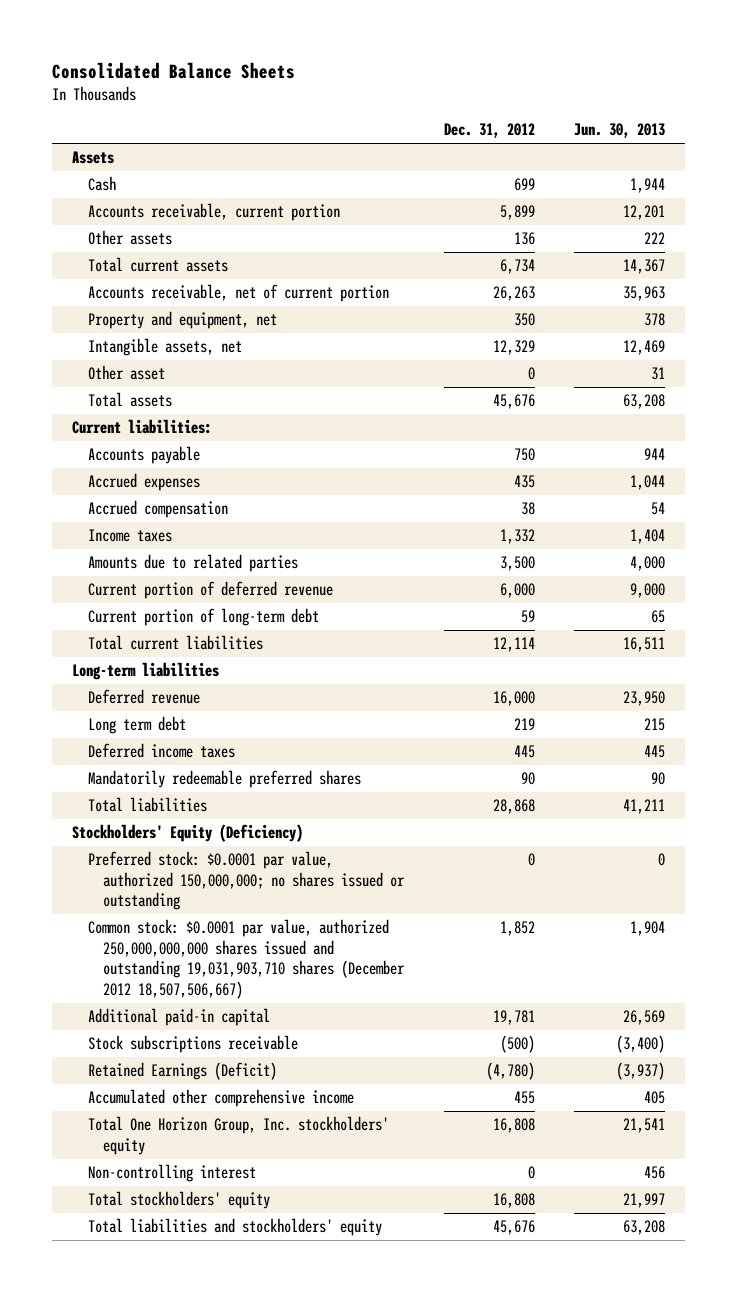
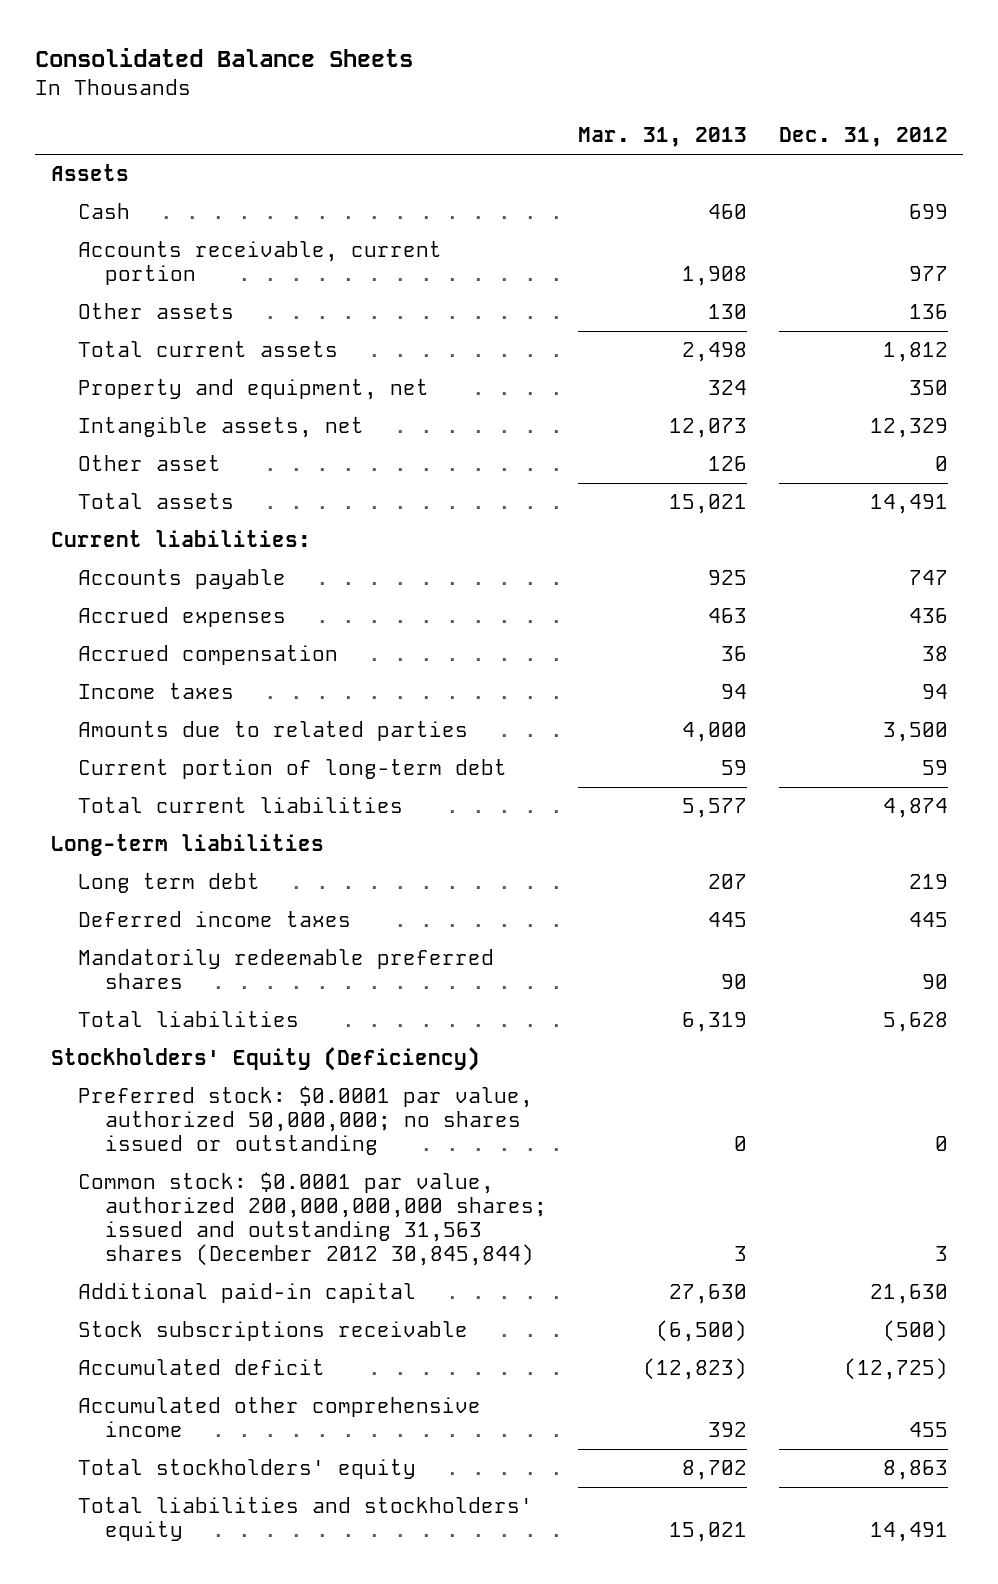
[574,123,666,139] Jun. 30, 2013 -> none
none -> [578,127,748,148] Mar. 31, 2013
[499,205,535,221] 5,899 -> [908,266,948,282] 977
[87,284,389,303] Accounts receivable, net of current portion -> none
[499,259,535,275] 6,734 -> [882,342,948,363] 1,812
[492,394,535,410] 45,676 -> [869,494,948,515] 14,491
[513,448,535,462] 750 -> [908,570,948,586] 747
[513,475,535,489] 435 -> [908,608,948,624] 436
[499,529,535,545] 1,332 -> [921,684,948,700] 94
[87,581,333,600] Current portion of deferred revenue -> none
[492,637,535,653] 12,114 -> [882,798,948,819] 4,874
[87,689,200,705] Deferred revenue -> none
[492,799,535,815] 28,868 -> [882,1012,948,1033] 5,628
[87,851,406,911] Preferred stock: $0.0001 par value, authorized 150,000,000; no shares issued or outstanding -> [77,1086,533,1156] Preferred stock: $0.0001 par value, authorized 50,000,000; no shares issued or outstanding
[87,919,406,999] Common stock: $0.0001 par value, authorized 250,000,000,000 shares issued and outstanding 19,031,903,710 shares (December 2012 18,507,506,667) -> [77,1172,548,1267] Common stock: $0.0001 par value, authorized 200,000,000,000 shares; issued and outstanding 31,563 shares (December 2012 30,845,844)
[499,921,535,937] 1,852 -> [934,1246,948,1262] 3
[492,1010,535,1026] 19,781 -> [869,1284,948,1305] 21,630
[87,1062,277,1081] Retained Earnings (Deficit) -> [77,1359,325,1376] Accumulated deficit
[485,1062,535,1081] (4,780) -> [843,1358,948,1381] (12,725)
[87,1164,256,1183] Non-controlling interest -> none
[87,1191,270,1210] Total stockholders' equity -> none
[87,1116,389,1155] Total One Horizon Group, Inc. stockholders' equity -> [77,1459,416,1480] Total stockholders' equity
[492,1118,535,1134] 16,808 -> [882,1460,948,1481] 8,863
[492,1220,535,1236] 45,676 -> [869,1522,948,1543] 14,491

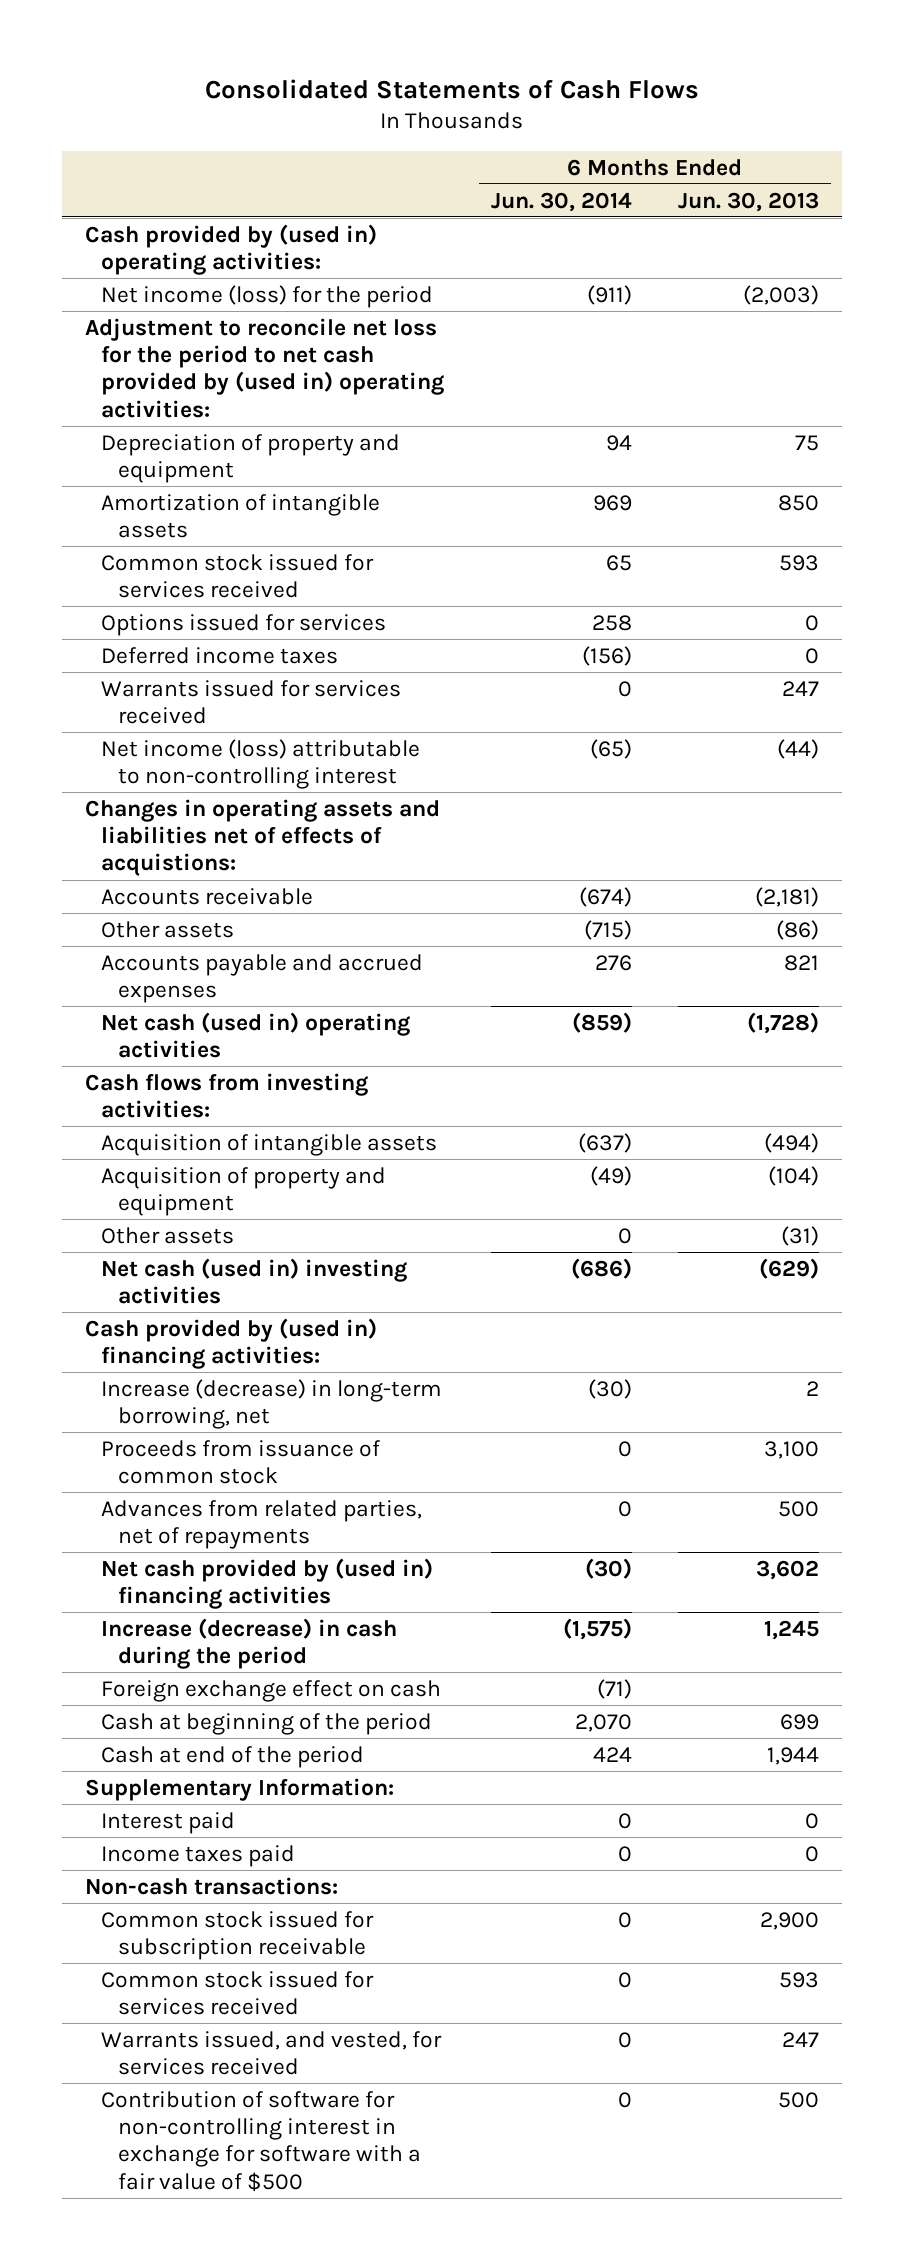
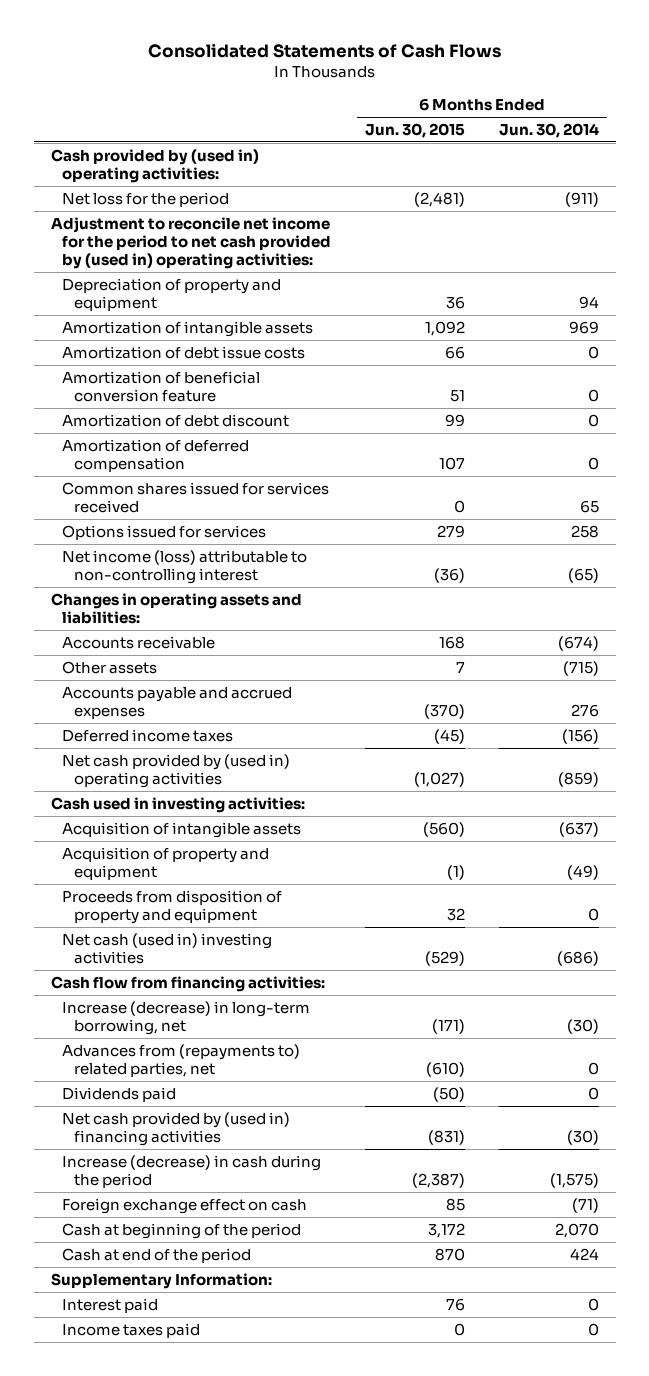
[677,191,819,212] Jun. 30, 2013 -> none
none -> [364,122,465,138] Jun. 30, 2015
[101,284,434,308] Net income (loss) for the period -> [62,191,230,207] Net loss for the period
[85,317,445,418] Adjustment to reconcile net loss for the period to net cash provided by (used in) operating activities: -> [50,216,332,270] Adjustment to reconcile net income for the period to net cash provided by (used in) operating activities:
none -> [62,345,306,359] Amortization of debt issue costs
none -> [62,370,261,403] Amortization of beneficial conversion feature
none -> [62,413,290,427] Amortization of debt discount
none -> [62,438,250,473] Amortization of deferred compensation
[101,553,375,599] Common stock issued for services received -> [62,481,330,514] Common shares issued for services received
[101,679,402,725] Warrants issued for services received -> none
[85,798,441,877] Changes in operating assets and liabilities net of effects of acquistions: -> [50,592,302,625] Changes in operating assets and liabilities:
[101,646,339,664] Deferred income taxes -> [62,728,234,742] Deferred income taxes
[101,1011,411,1059] Net cash (used in) operating activities -> [62,753,291,789] Net cash provided by (used in) operating activities
[85,1072,369,1119] Cash flows from investing activities: -> [50,796,305,813] Cash used in investing activities:
[101,1226,235,1244] Other assets -> none
none -> [62,889,283,925] Proceeds from disposition of property and equipment
[85,1317,378,1370] Cash provided by (used in) financing activities: -> [50,975,325,992] Cash flow from financing activities:
[101,1439,381,1485] Proceeds from issuance of common stock -> none
[101,1499,423,1550] Advances from related parties, net of repayments -> [62,1043,301,1078] Advances from (repayments to) related parties, net
none -> [62,1086,177,1102] Dividends paid
[85,1876,339,1895] Non-cash transactions: -> none
[101,1910,375,1961] Common stock issued for subscription receivable -> none
[101,1970,375,2016] Common stock issued for services received -> none
[101,2030,443,2076] Warrants issued, and vested, for services received -> none
[101,2090,421,2192] Contribution of software for non-controlling interest in exchange for software with a fair value of $500 -> none

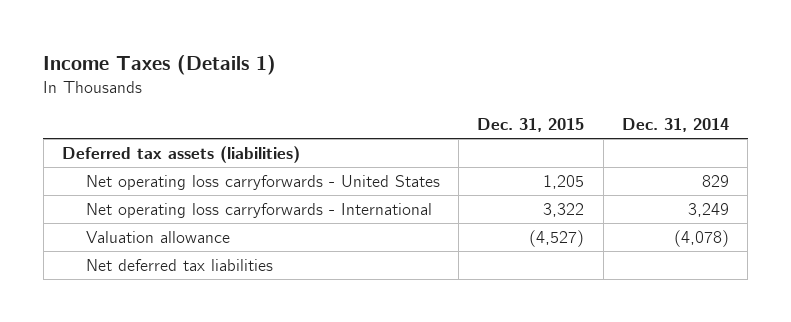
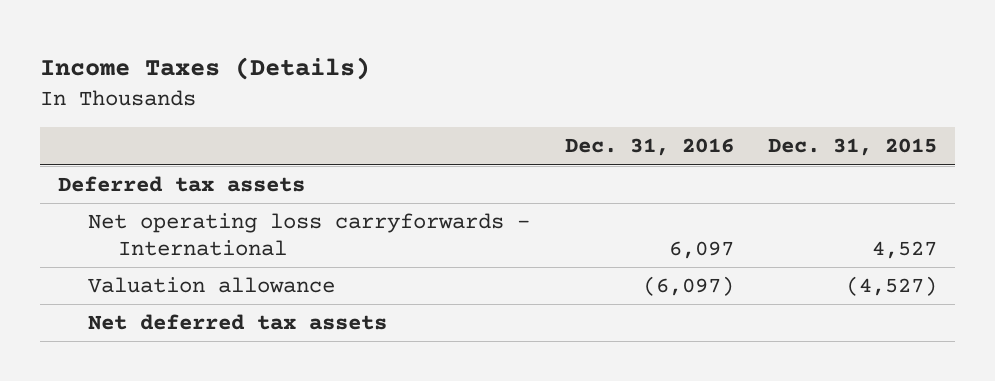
[43,54,277,75] Income Taxes (Details 1) -> [40,57,371,81] Income Taxes (Details)
[621,118,729,133] Dec. 31, 2014 -> none
none -> [564,138,734,157] Dec. 31, 2016
[85,175,440,191] Net operating loss carryforwards - United States -> none
[62,146,301,164] Deferred tax assets (liabilities) -> [57,176,305,193] Deferred tax assets
[543,203,585,218] 3,322 -> [872,241,938,260] 4,527
[85,259,273,272] Net deferred tax liabilities -> [87,314,387,331] Net deferred tax assets

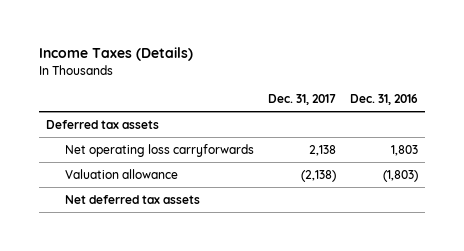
[768,138,938,157] Dec. 31, 2015 -> none
none -> [267,94,336,106] Dec. 31, 2017
[87,213,530,257] Net operating loss carryforwards - International -> [64,143,254,157] Net operating loss carryforwards
[668,241,734,260] 6,097 -> [390,144,418,156] 1,803
[642,276,734,297] (6,097) -> [382,169,418,182] (1,803)

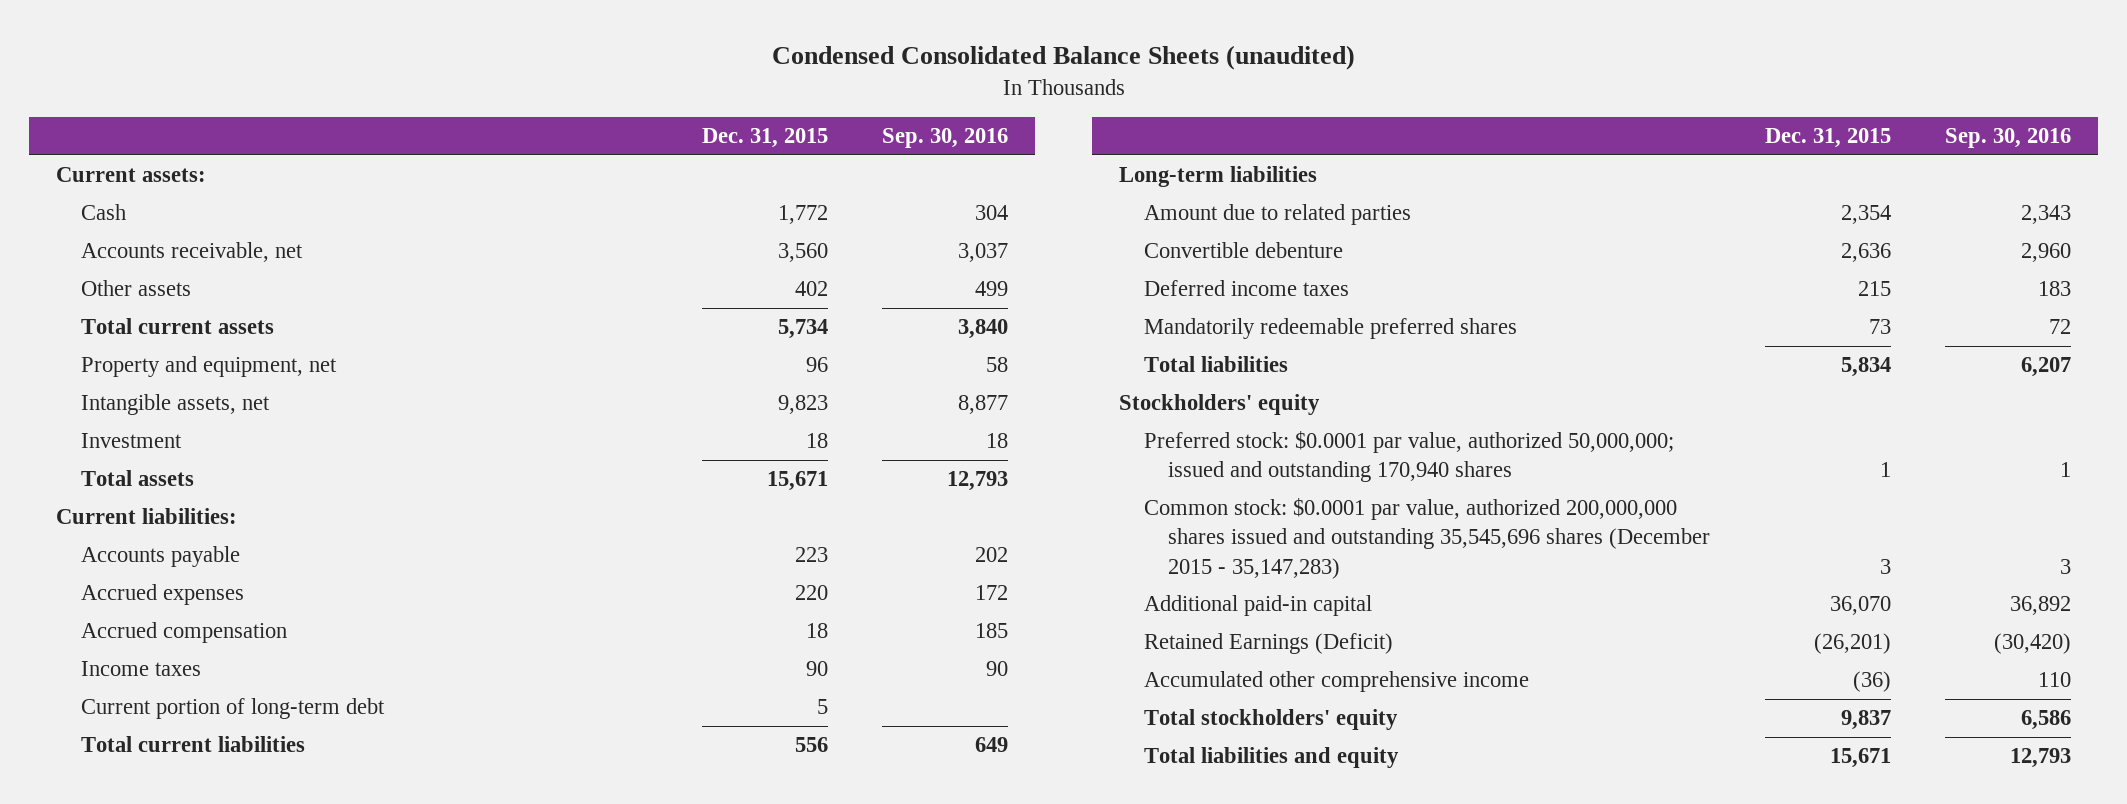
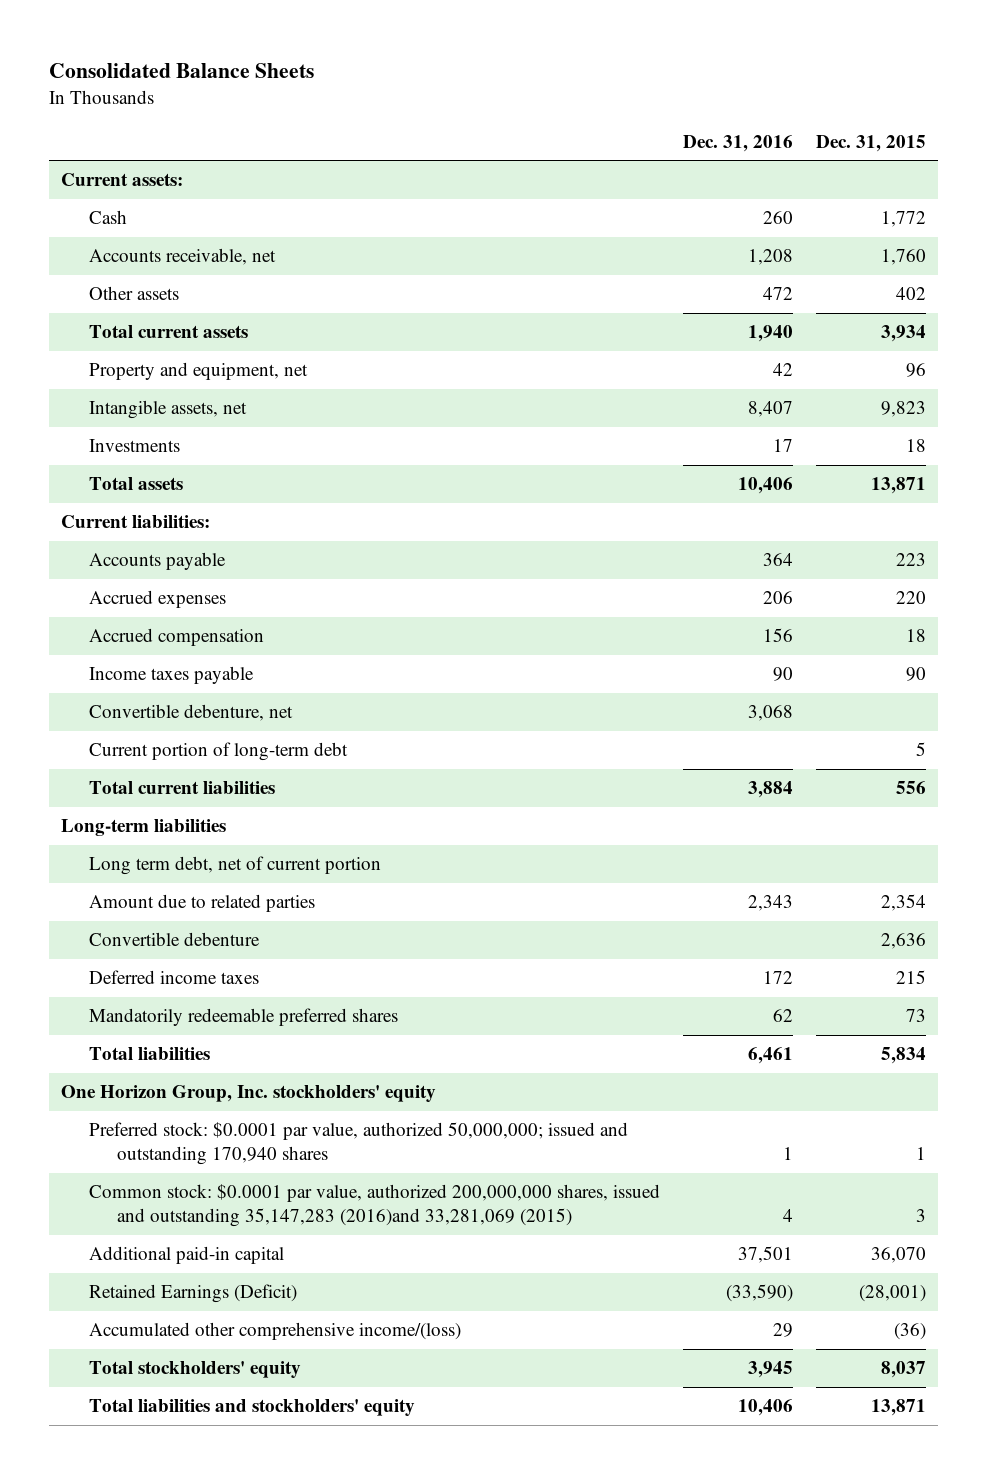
[771,45,1355,71] Condensed Consolidated Balance Sheets (unaudited) -> [49,63,315,79] Consolidated Balance Sheets
[882,128,1009,149] Sep. 30, 2016 -> none
none -> [682,134,793,152] Dec. 31, 2016
[777,243,828,263] 3,560 -> [881,249,927,266] 1,760
[777,319,828,340] 5,734 -> [881,325,927,343] 3,934
[80,433,182,449] Investment -> [88,439,180,453] Investments
[766,471,828,492] 15,671 -> [871,477,927,495] 13,871
[80,661,201,677] Income taxes -> [88,666,254,685] Income taxes payable
none -> [88,704,293,722] Convertible debenture, net
none -> [88,856,381,876] Long term debt, net of current portion
[1118,394,1320,416] Stockholders' equity -> none
none -> [60,1085,436,1103] One Horizon Group, Inc. stockholders' equity
[1143,498,1711,579] Common stock: $0.0001 par value, authorized 200,000,000 shares issued and outstanding 35,545,696 shares (December 2015 - 35,147,283) -> [88,1184,660,1228] Common stock: $0.0001 par value, authorized 200,000,000 shares, issued and outstanding 35,147,283 (2016)and 33,281,069 (2015)
[1813,633,1891,655] (26,201) -> [859,1285,927,1303] (28,001)
[1143,671,1529,693] Accumulated other comprehensive income -> [88,1322,461,1341] Accumulated other comprehensive income/(loss)
[1840,710,1891,731] 9,837 -> [881,1361,927,1379] 8,037
[1143,747,1399,769] Total liabilities and equity -> [88,1399,415,1417] Total liabilities and stockholders' equity
[1829,748,1891,769] 15,671 -> [871,1399,927,1417] 13,871

